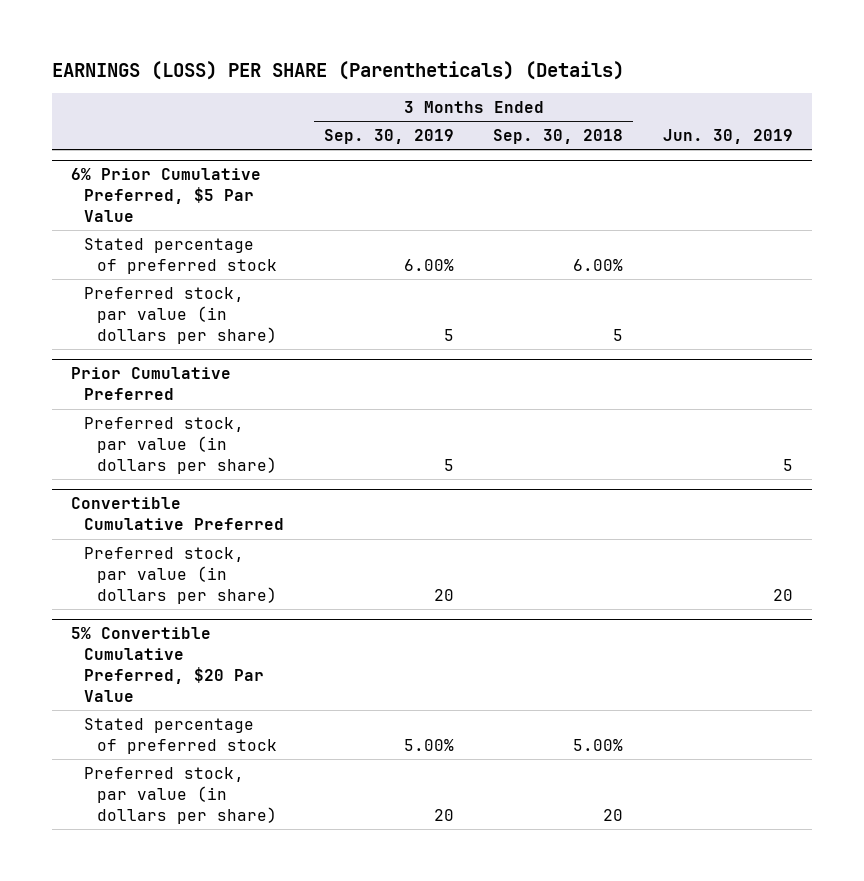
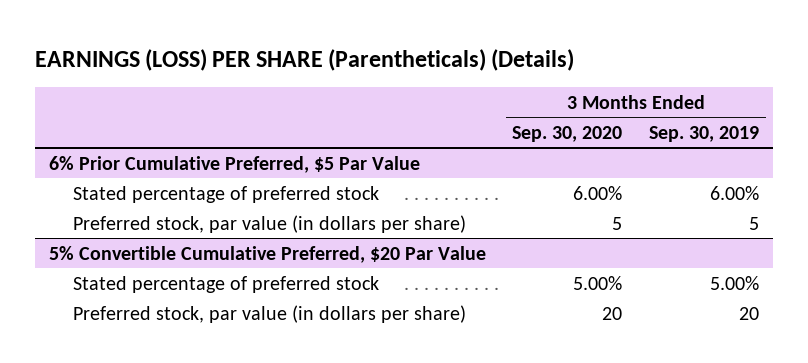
[493,129,624,145] Sep. 30, 2018 -> none
[662,129,793,145] Jun. 30, 2019 -> none
none -> [512,125,623,142] Sep. 30, 2020
[71,367,232,401] Prior Cumulative Preferred -> none
[84,417,278,474] Preferred stock, par value (in dollars per share) -> none
[71,497,285,531] Convertible Cumulative Preferred -> none
[84,547,278,604] Preferred stock, par value (in dollars per share) -> none

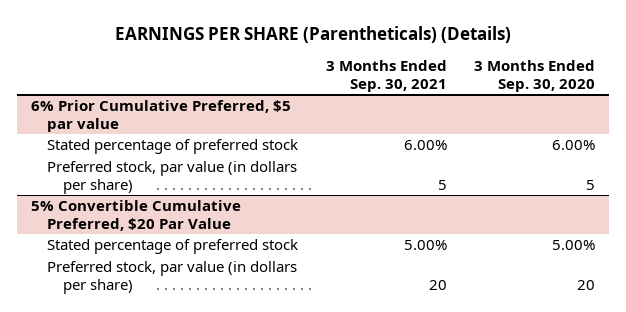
[35,48,575,71] EARNINGS (LOSS) PER SHARE (Parentheticals) (Details) -> [115,26,512,44] EARNINGS PER SHARE (Parentheticals) (Details)
[649,125,760,142] Sep. 30, 2019 -> none
none -> [325,60,447,92] 3 Months Ended Sep. 30, 2021
[48,155,420,173] 6% Prior Cumulative Preferred, $5 Par Value -> [31,100,292,132] 6% Prior Cumulative Preferred, $5 par value

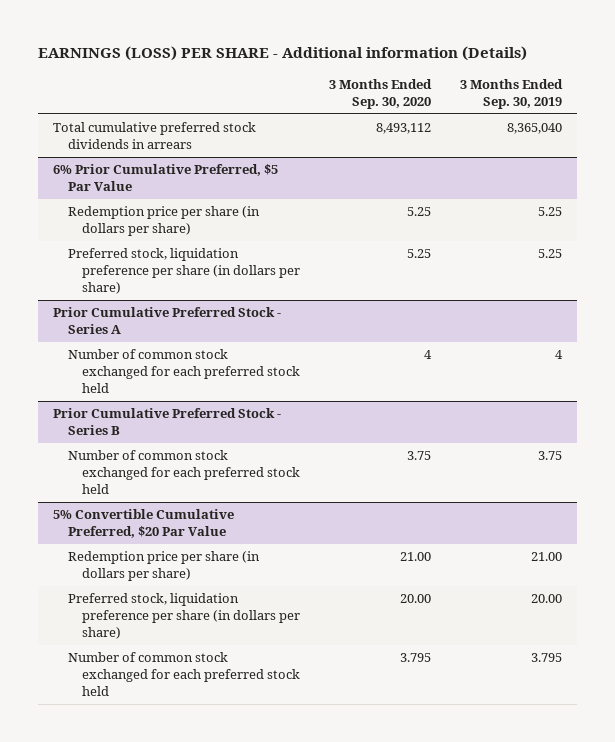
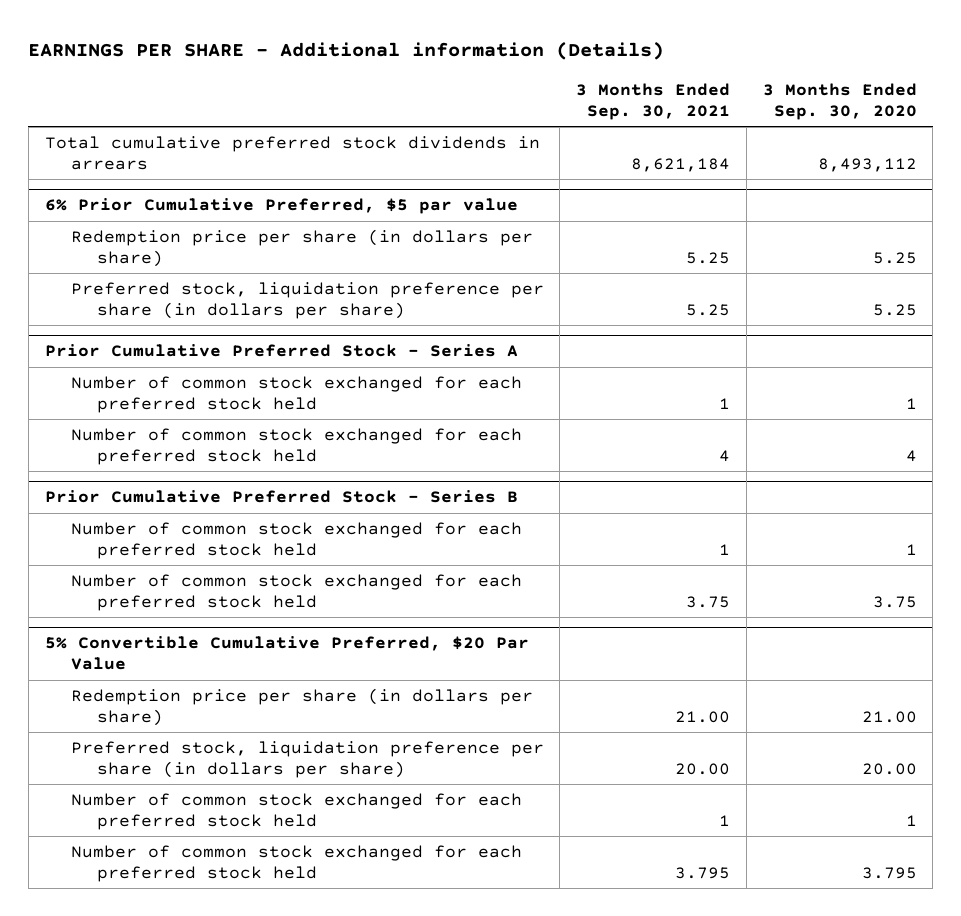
[38,46,528,62] EARNINGS (LOSS) PER SHARE - Additional information (Details) -> [28,42,665,61] EARNINGS PER SHARE - Additional information (Details)
[460,79,564,109] 3 Months Ended Sep. 30, 2019 -> none
none -> [576,82,731,120] 3 Months Ended Sep. 30, 2021
[52,164,278,192] 6% Prior Cumulative Preferred, $5 Par Value -> [44,198,518,215] 6% Prior Cumulative Preferred, $5 par value
none -> [70,375,522,413] Number of common stock exchanged for each preferred stock held
none -> [70,521,522,559] Number of common stock exchanged for each preferred stock held
none -> [70,792,522,830] Number of common stock exchanged for each preferred stock held

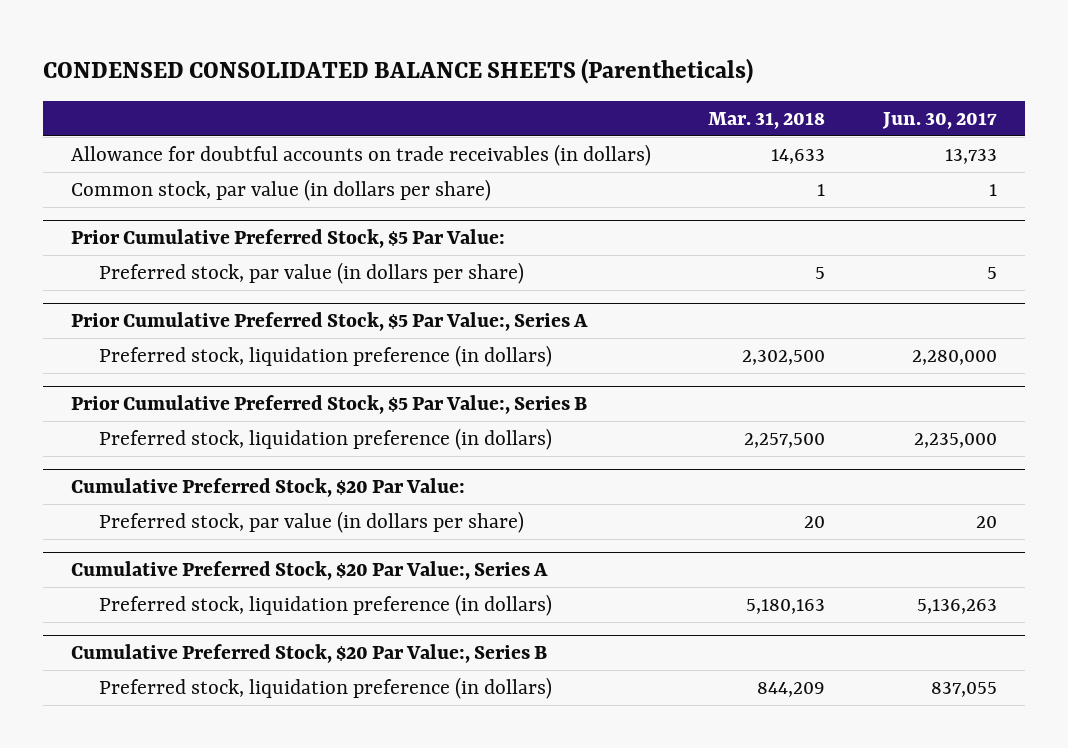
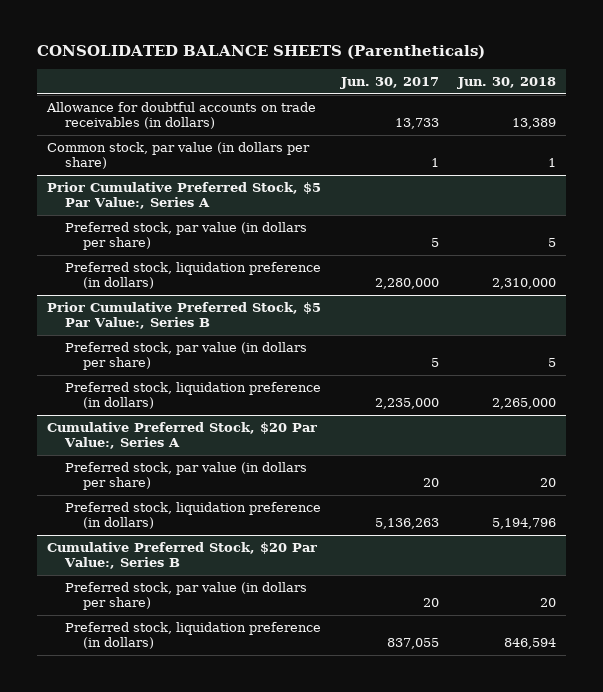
[42,58,753,85] CONDENSED CONSOLIDATED BALANCE SHEETS (Parentheticals) -> [36,45,485,60] CONSOLIDATED BALANCE SHEETS (Parentheticals)
[708,111,826,129] Mar. 31, 2018 -> none
none -> [457,76,557,89] Jun. 30, 2018
[71,229,506,249] Prior Cumulative Preferred Stock, $5 Par Value: -> none
[99,261,525,284] Preferred stock, par value (in dollars per share) -> none
none -> [64,221,307,250] Preferred stock, par value (in dollars per share)
none -> [64,341,307,370] Preferred stock, par value (in dollars per share)
[71,478,466,498] Cumulative Preferred Stock, $20 Par Value: -> none
[99,510,525,533] Preferred stock, par value (in dollars per share) -> none
none -> [64,461,307,490] Preferred stock, par value (in dollars per share)
none -> [64,581,307,610] Preferred stock, par value (in dollars per share)

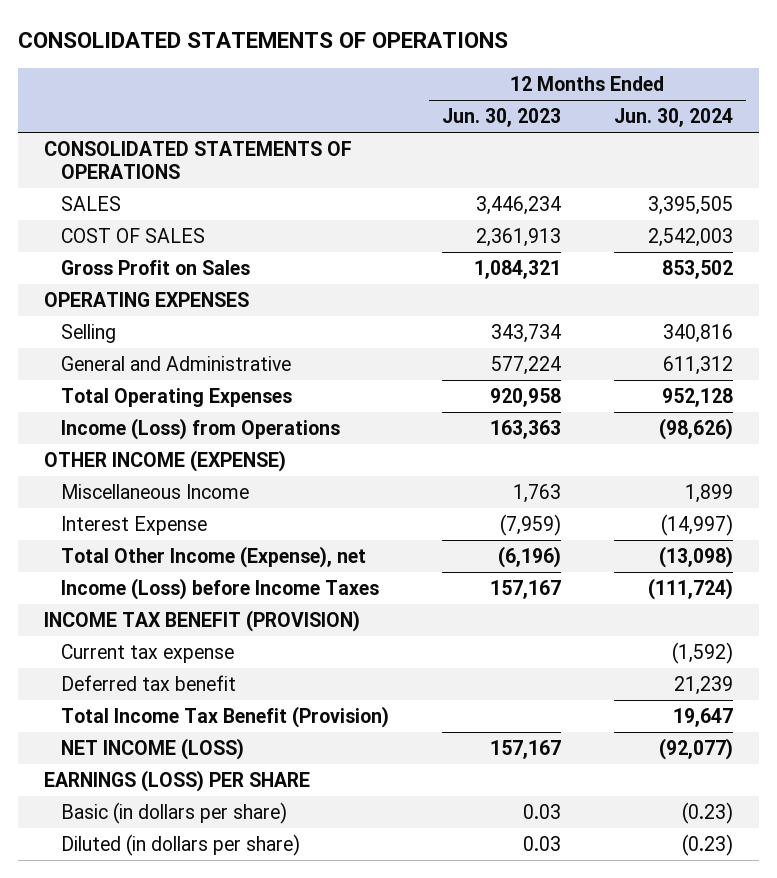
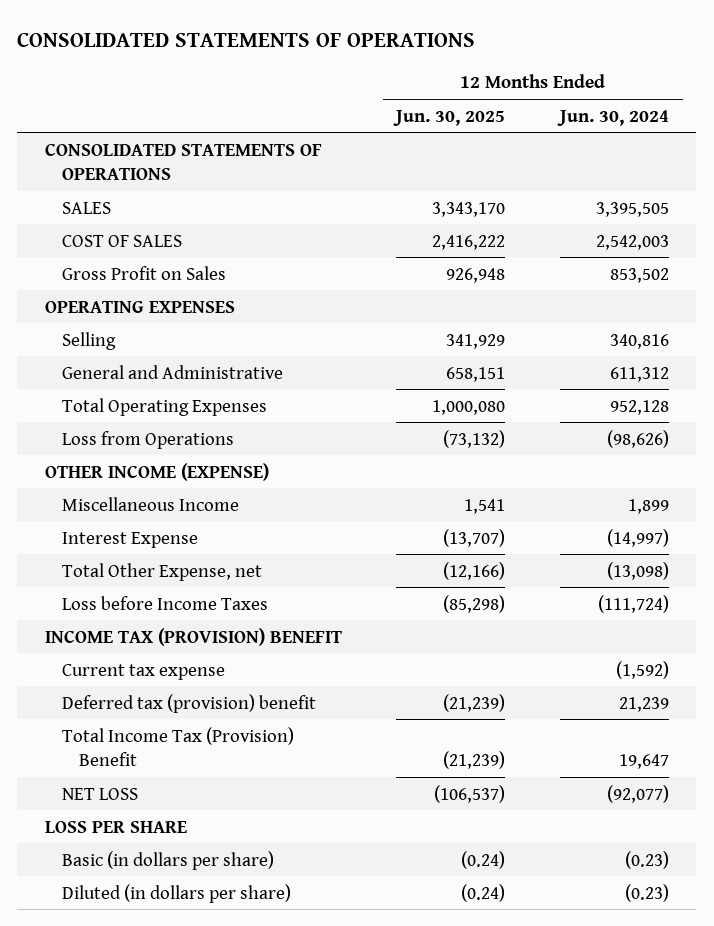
[442,108,562,128] Jun. 30, 2023 -> none
none -> [393,109,506,126] Jun. 30, 2025
[61,417,341,440] Income (Loss) from Operations -> [61,430,234,449] Loss from Operations
[61,545,367,568] Total Other Income (Expense), net -> [61,562,262,581] Total Other Expense, net
[61,577,380,600] Income (Loss) before Income Taxes -> [61,595,268,610] Loss before Income Taxes
[44,609,361,632] INCOME TAX BENEFIT (PROVISION) -> [44,627,342,646] INCOME TAX (PROVISION) BENEFIT
[61,674,237,691] Deferred tax benefit -> [61,693,316,713] Deferred tax (provision) benefit
[61,705,390,728] Total Income Tax Benefit (Provision) -> [61,726,294,767] Total Income Tax (Provision) Benefit
[61,737,245,760] NET INCOME (LOSS) -> [61,787,138,800] NET LOSS
[44,769,311,792] EARNINGS (LOSS) PER SHARE -> [44,820,187,833] LOSS PER SHARE

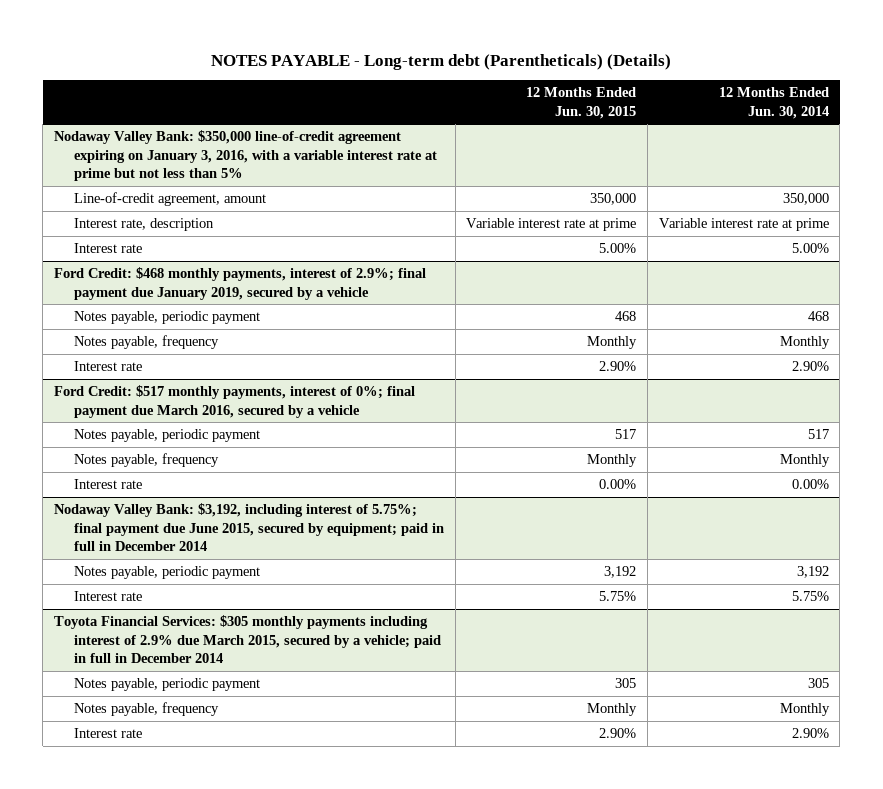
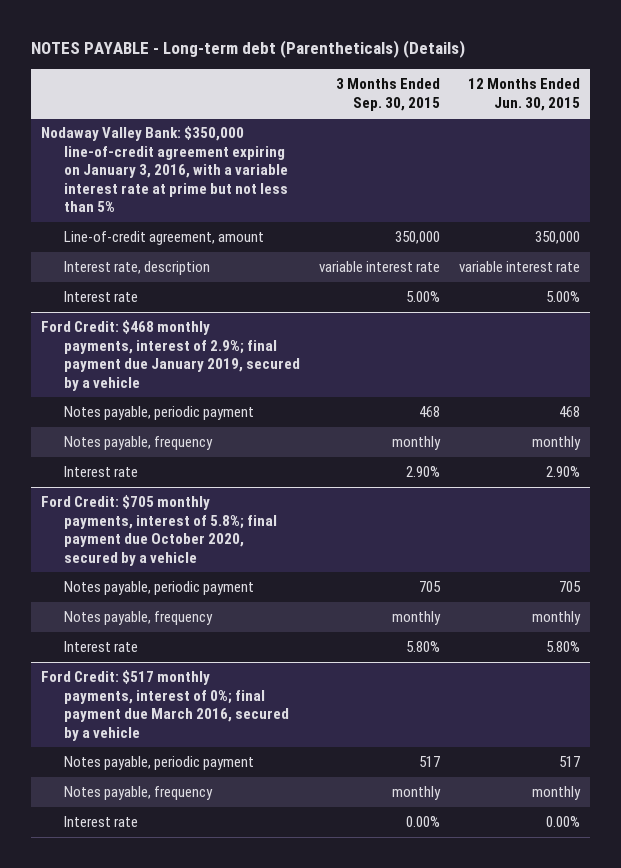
[718,87,829,119] 12 Months Ended Jun. 30, 2014 -> none
none -> [335,78,440,111] 3 Months Ended Sep. 30, 2015
[466,218,637,232] Variable interest rate at prime -> [459,261,581,273] variable interest rate
[587,336,638,350] Monthly -> [532,436,582,451] monthly
none -> [40,495,277,566] Ford Credit: $705 monthly payments, interest of 5.8%; final payment due October 2020, secured by a vehicle
none -> [63,581,254,596] Notes payable, periodic payment
none -> [63,611,213,626] Notes payable, frequency
none -> [63,641,138,653] Interest rate
[587,454,638,468] Monthly -> [532,786,582,801] monthly
[54,503,445,552] Nodaway Valley Bank: $3,192, including interest of 5.75%; final payment due June 2015, secured by equipment; paid in full in December 2014 -> none
[74,566,261,580] Notes payable, periodic payment -> none
[74,591,143,602] Interest rate -> none
[54,615,442,664] Toyota Financial Services: $305 monthly payments including interest of 2.9% due March 2015, secured by a vehicle; paid in full in December 2014 -> none
[74,678,261,692] Notes payable, periodic payment -> none
[74,702,220,717] Notes payable, frequency -> none
[74,728,143,739] Interest rate -> none

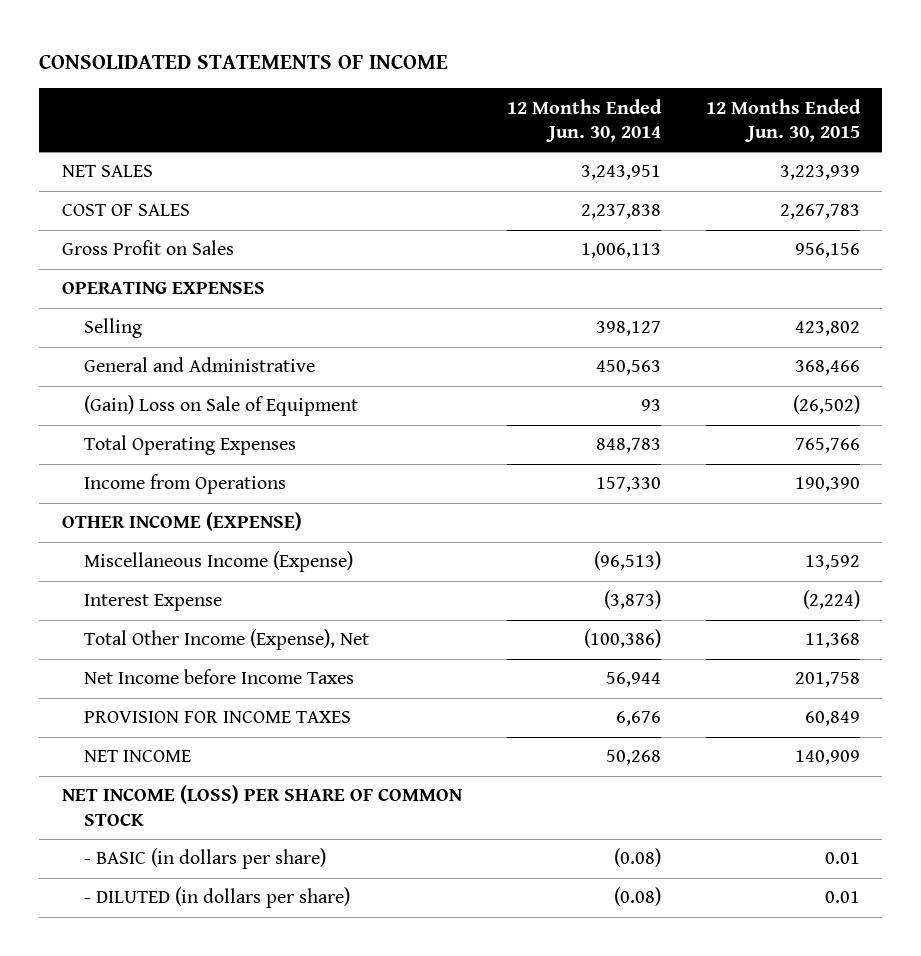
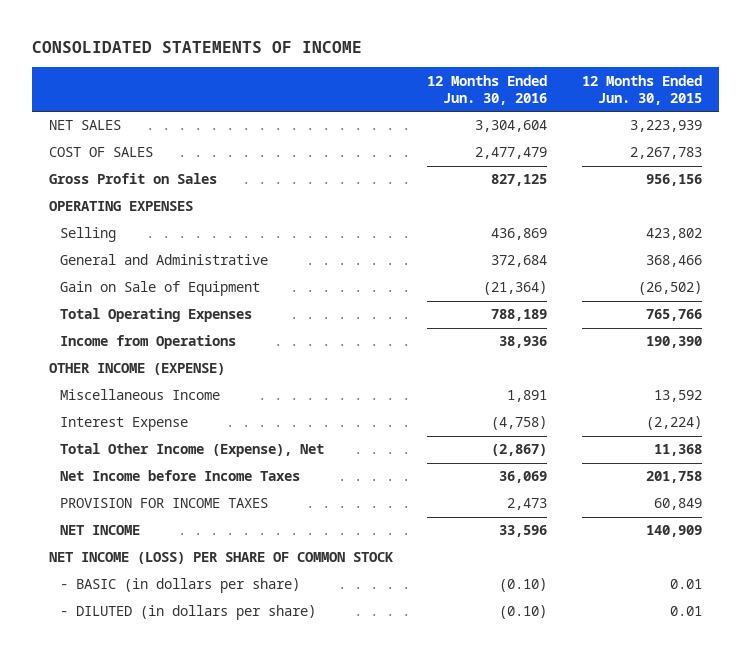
[506,98,662,142] 12 Months Ended Jun. 30, 2014 -> none
none -> [427,74,548,105] 12 Months Ended Jun. 30, 2016
[84,395,359,417] (Gain) Loss on Sale of Equipment -> [59,281,260,297] Gain on Sale of Equipment
[84,551,354,573] Miscellaneous Income (Expense) -> [59,389,220,401] Miscellaneous Income

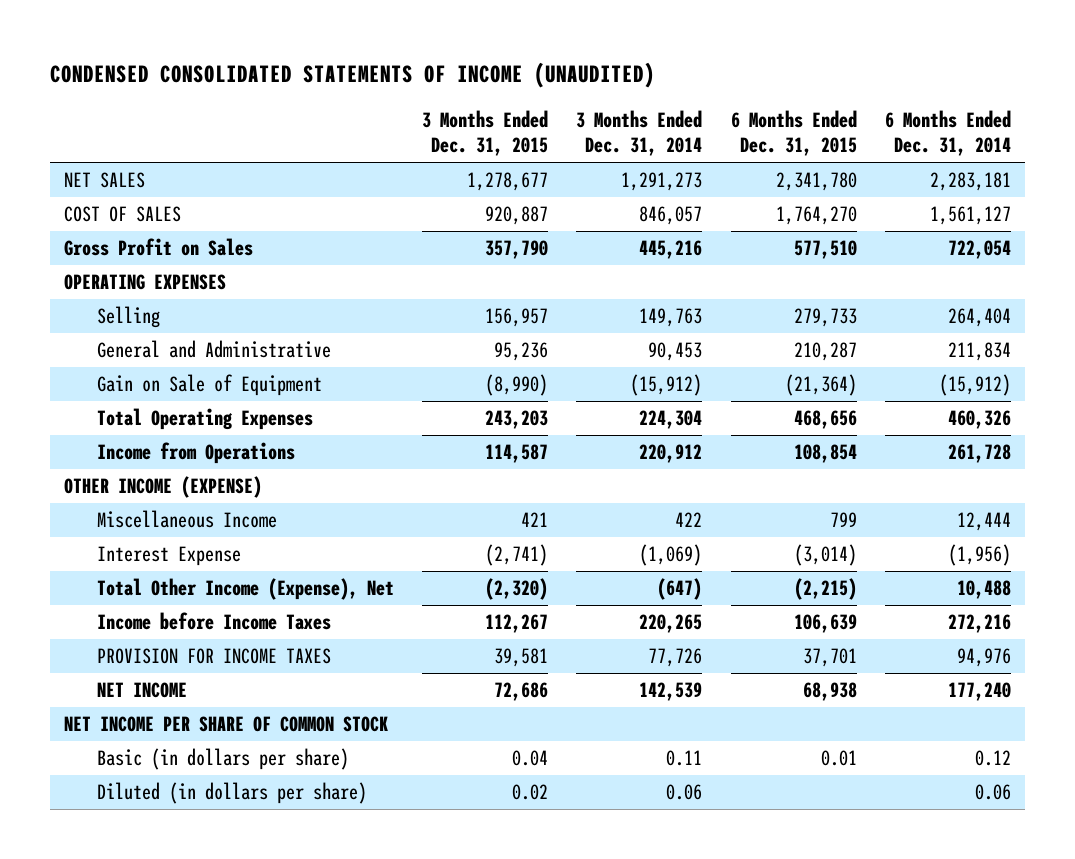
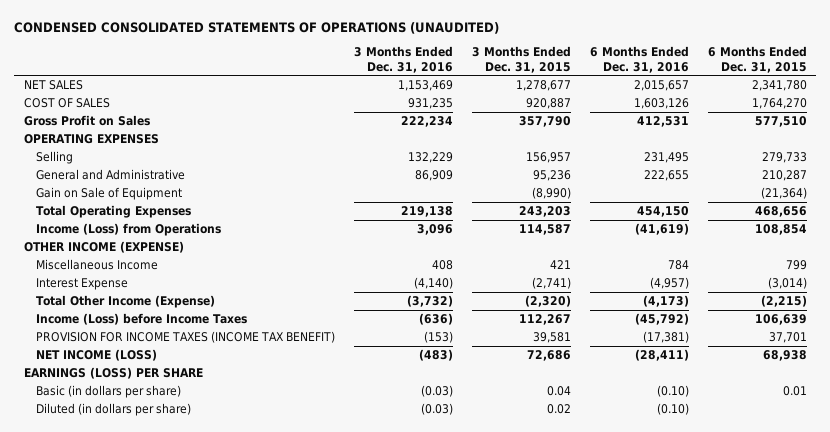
[50,61,656,88] CONDENSED CONSOLIDATED STATEMENTS OF INCOME (UNAUDITED) -> [14,21,500,34] CONDENSED CONSOLIDATED STATEMENTS OF OPERATIONS (UNAUDITED)
[576,109,703,157] 3 Months Ended Dec. 31, 2014 -> none
[884,109,1011,157] 6 Months Ended Dec. 31, 2014 -> none
none -> [354,46,454,73] 3 Months Ended Dec. 31, 2016
none -> [589,46,689,73] 6 Months Ended Dec. 31, 2016
[96,442,295,465] Income from Operations -> [36,222,222,236] Income (Loss) from Operations
[96,578,394,601] Total Other Income (Expense), Net -> [36,294,216,308] Total Other Income (Expense)
[96,612,331,631] Income before Income Taxes -> [36,312,248,325] Income (Loss) before Income Taxes
[96,648,331,665] PROVISION FOR INCOME TAXES -> [36,330,336,343] PROVISION FOR INCOME TAXES (INCOME TAX BENEFIT)
[96,682,187,699] NET INCOME -> [36,348,158,361] NET INCOME (LOSS)
[64,716,389,733] NET INCOME PER SHARE OF COMMON STOCK -> [23,366,203,379] EARNINGS (LOSS) PER SHARE

